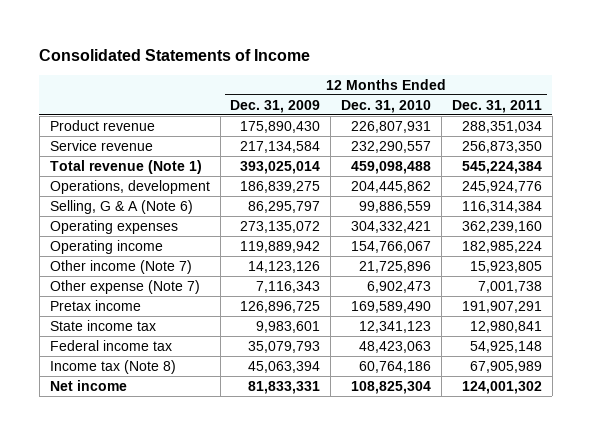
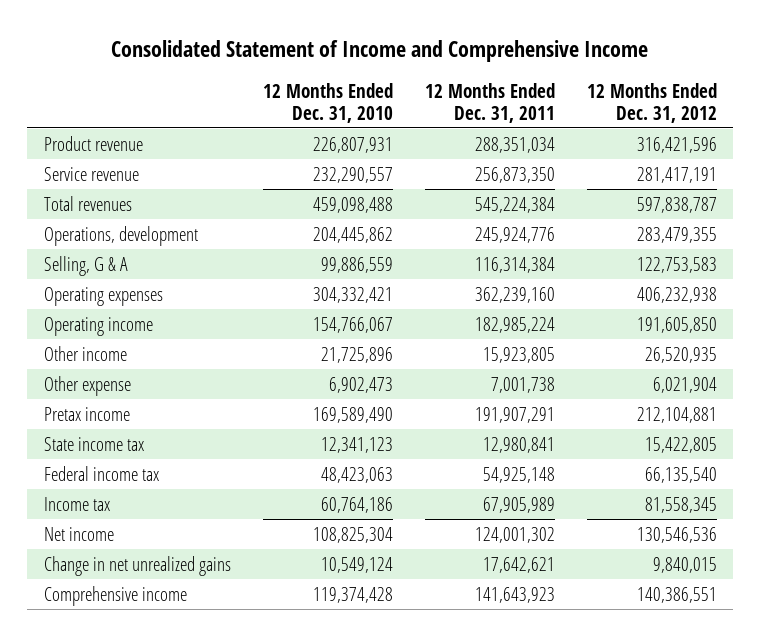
[39,49,311,62] Consolidated Statements of Income -> [111,40,649,63] Consolidated Statement of Income and Comprehensive Income
[230,99,321,113] Dec. 31, 2009 -> none
none -> [587,82,718,123] 12 Months Ended Dec. 31, 2012
[49,159,202,174] Total revenue (Note 1) -> [43,195,132,211] Total revenues
[49,199,193,214] Selling, G & A (Note 6) -> [43,255,128,276] Selling, G & A
[49,259,192,274] Other income (Note 7) -> [43,345,127,361] Other income
[49,279,200,294] Other expense (Note 7) -> [43,375,131,396] Other expense
[49,359,176,374] Income tax (Note 8) -> [43,496,110,511] Income tax
none -> [43,555,231,576] Change in net unrealized gains
none -> [43,585,187,606] Comprehensive income

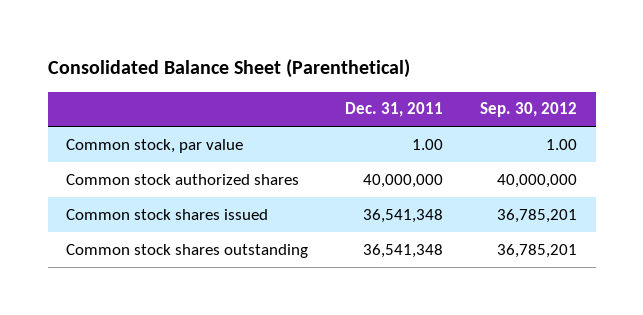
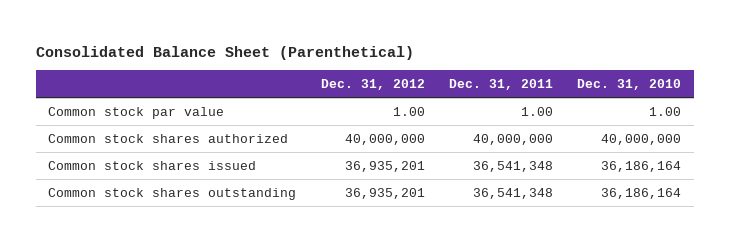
[480,102,578,118] Sep. 30, 2012 -> none
none -> [320,78,425,90] Dec. 31, 2012
none -> [577,78,682,90] Dec. 31, 2010
[66,138,244,153] Common stock, par value -> [48,106,225,119] Common stock par value
[66,173,300,185] Common stock authorized shares -> [48,133,289,143] Common stock shares authorized

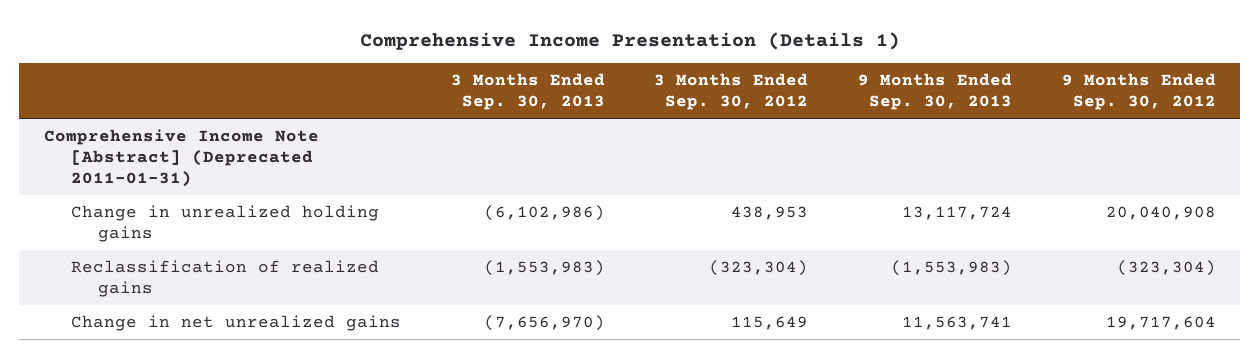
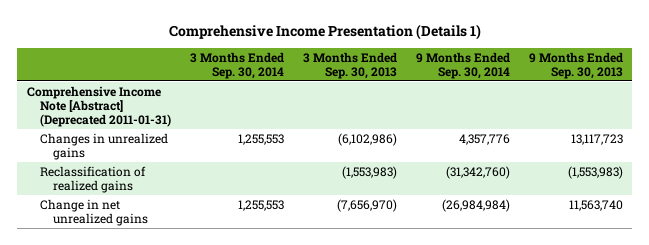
[654,73,809,111] 3 Months Ended Sep. 30, 2012 -> none
[1061,73,1216,111] 9 Months Ended Sep. 30, 2012 -> none
none -> [189,51,284,79] 3 Months Ended Sep. 30, 2014
none -> [415,51,510,79] 9 Months Ended Sep. 30, 2014
[70,204,379,243] Change in unrealized holding gains -> [39,132,168,160] Changes in unrealized gains
[901,205,1012,220] 13,117,724 -> [570,133,623,145] 13,117,723
[901,315,1012,330] 11,563,741 -> [568,199,623,211] 11,563,740

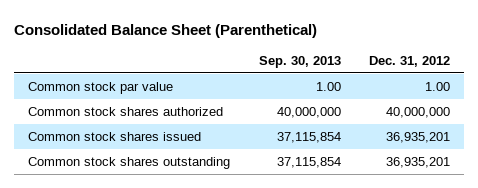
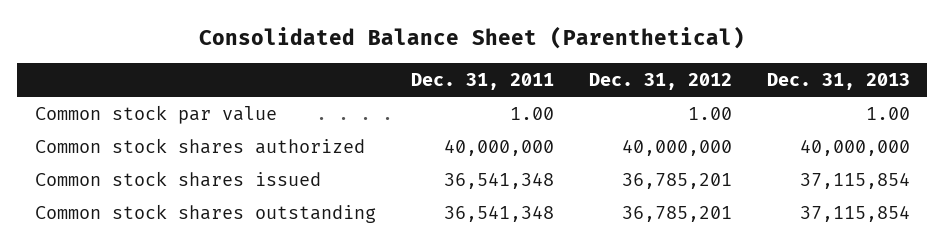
[258,55,341,68] Sep. 30, 2013 -> none
none -> [410,72,554,90] Dec. 31, 2011
none -> [766,72,910,90] Dec. 31, 2013
[385,131,450,143] 36,935,201 -> [621,172,732,189] 36,785,201
[385,156,450,168] 36,935,201 -> [621,205,732,222] 36,785,201

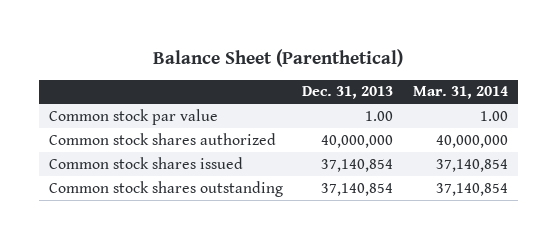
[199,26,746,50] Consolidated Balance Sheet (Parenthetical) -> [153,48,404,67] Balance Sheet (Parenthetical)
[410,72,554,90] Dec. 31, 2011 -> none
[588,72,732,90] Dec. 31, 2012 -> none
none -> [412,86,508,100] Mar. 31, 2014
[799,172,910,189] 37,115,854 -> [321,158,394,172] 37,140,854
[799,205,910,222] 37,115,854 -> [321,182,394,196] 37,140,854

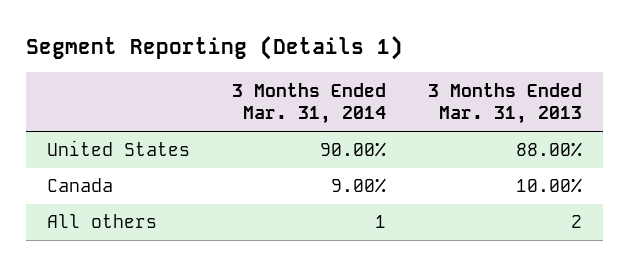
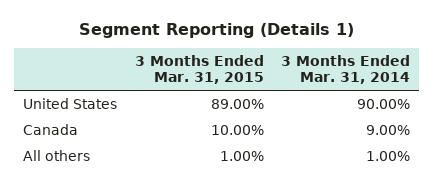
[427,82,582,125] 3 Months Ended Mar. 31, 2013 -> none
none -> [134,54,264,85] 3 Months Ended Mar. 31, 2015
[374,215,386,229] 1 -> [366,150,411,161] 1.00%

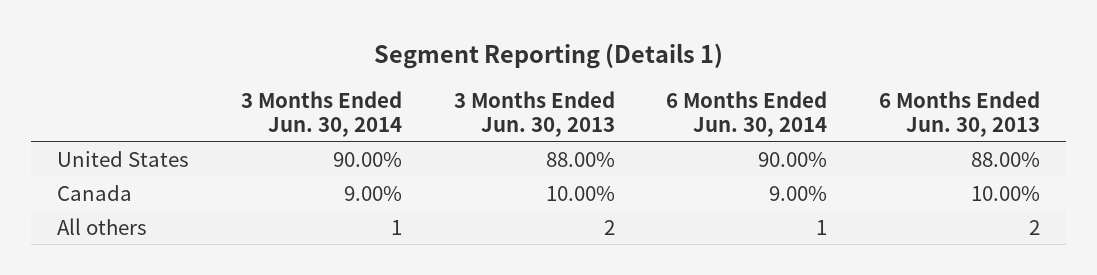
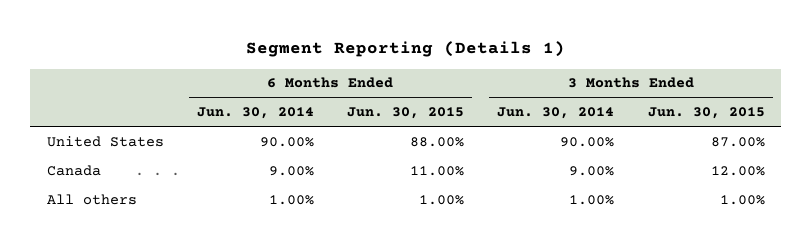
[453,90,615,137] 3 Months Ended Jun. 30, 2013 -> none
[879,90,1041,137] 6 Months Ended Jun. 30, 2013 -> none
none -> [347,107,465,120] Jun. 30, 2015
none -> [647,107,765,120] Jun. 30, 2015
[390,219,402,235] 1 -> [569,194,615,205] 1.00%
[816,219,828,235] 1 -> [268,194,314,205] 1.00%

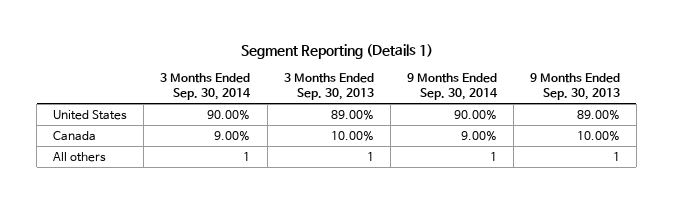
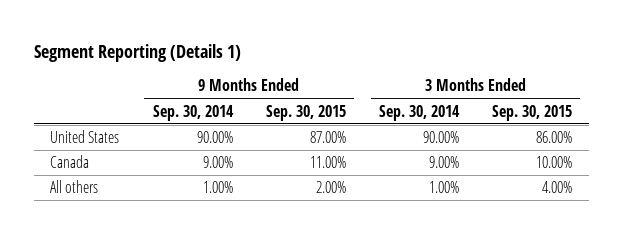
[283,72,374,101] 3 Months Ended Sep. 30, 2013 -> none
[529,72,620,101] 9 Months Ended Sep. 30, 2013 -> none
none -> [265,104,346,121] Sep. 30, 2015
none -> [492,104,573,121] Sep. 30, 2015
[243,151,251,161] 1 -> [428,181,459,194] 1.00%
[489,151,497,161] 1 -> [202,181,233,194] 1.00%

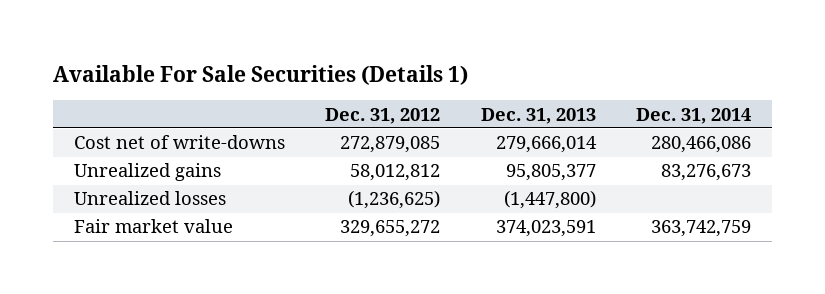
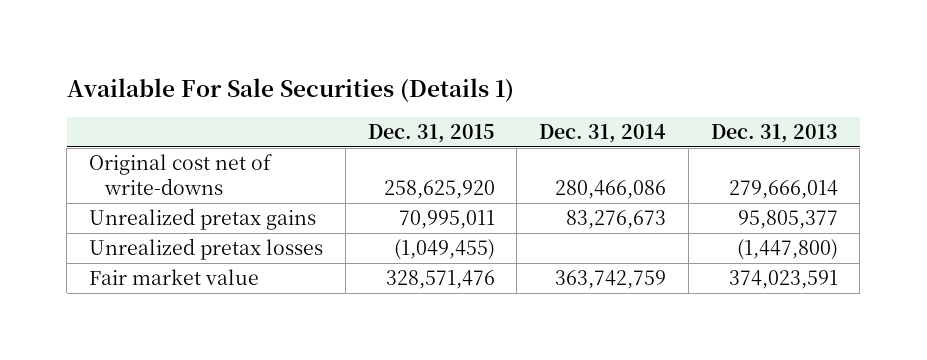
[325,107,441,124] Dec. 31, 2012 -> none
none -> [367,123,495,143] Dec. 31, 2015
[73,135,285,150] Cost net of write-downs -> [89,154,273,196] Original cost net of write-downs
[73,163,221,182] Unrealized gains -> [89,208,317,231] Unrealized pretax gains
[73,191,226,206] Unrealized losses -> [89,238,324,261] Unrealized pretax losses

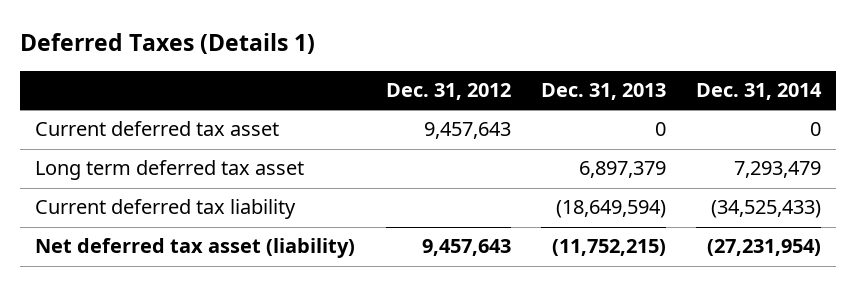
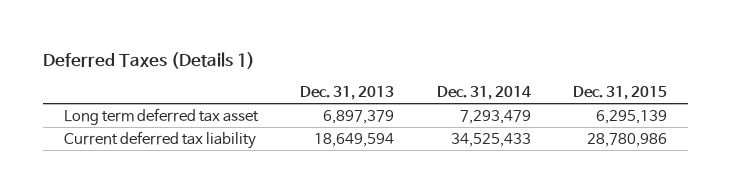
[385,83,511,101] Dec. 31, 2012 -> none
none -> [572,85,667,100] Dec. 31, 2015
[35,121,280,137] Current deferred tax asset -> none
[35,238,356,259] Net deferred tax asset (liability) -> none
[555,200,666,219] (18,649,594) -> [314,132,395,147] 18,649,594
[711,200,822,219] (34,525,433) -> [450,132,531,147] 34,525,433

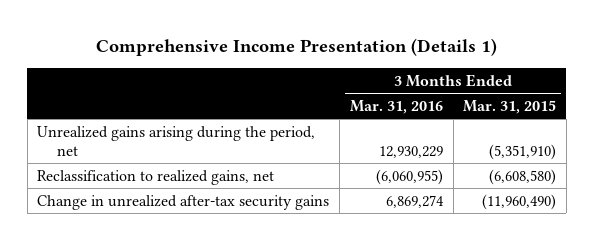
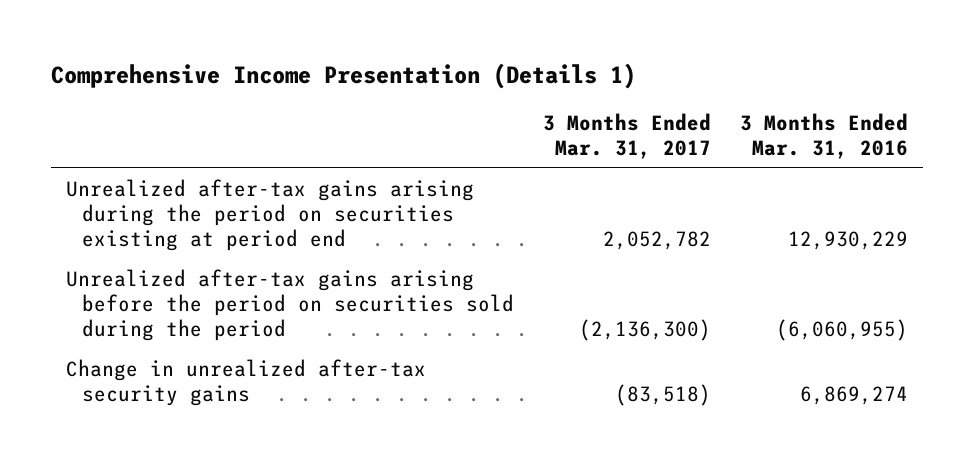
[463,99,557,114] Mar. 31, 2015 -> none
none -> [542,113,711,160] 3 Months Ended Mar. 31, 2017
[37,125,316,156] Unrealized gains arising during the period, net -> [65,179,474,252] Unrealized after-tax gains arising during the period on securities existing at period end
[37,169,275,185] Reclassification to realized gains, net -> [65,269,514,342] Unrealized after-tax gains arising before the period on securities sold during the period

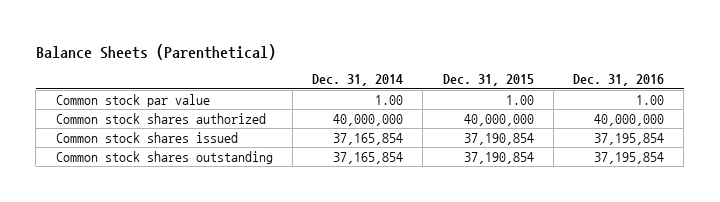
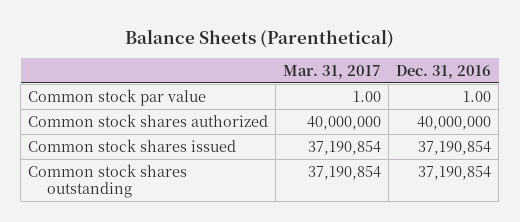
[312,74,404,87] Dec. 31, 2014 -> none
[442,74,534,87] Dec. 31, 2015 -> none
none -> [283,64,382,79] Mar. 31, 2017
[594,132,665,145] 37,195,854 -> [418,140,492,155] 37,190,854
[594,151,665,164] 37,195,854 -> [418,165,492,180] 37,190,854

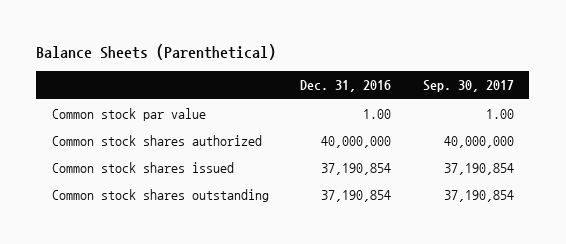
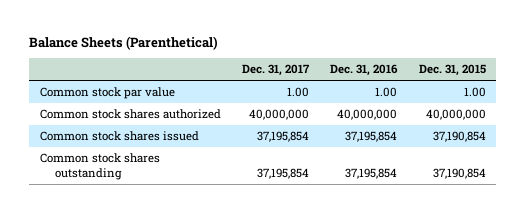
[422,80,514,93] Sep. 30, 2017 -> none
none -> [242,64,311,77] Dec. 31, 2017
none -> [418,64,486,77] Dec. 31, 2015
[321,163,392,176] 37,190,854 -> [345,131,398,143] 37,195,854
[321,190,392,203] 37,190,854 -> [345,167,398,179] 37,195,854

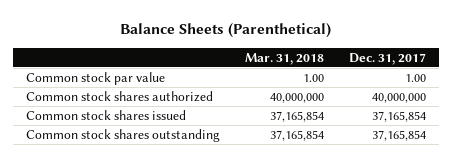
[330,64,399,77] Dec. 31, 2016 -> none
[418,64,486,77] Dec. 31, 2015 -> none
none -> [245,52,325,65] Mar. 31, 2018
[257,131,310,143] 37,195,854 -> [372,110,427,122] 37,165,854
[257,167,310,179] 37,195,854 -> [372,129,427,141] 37,165,854

